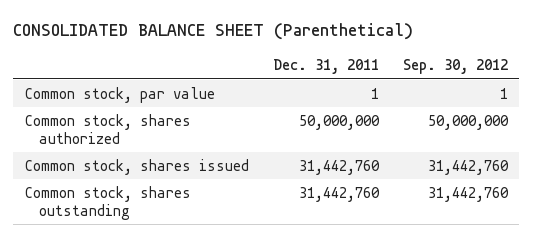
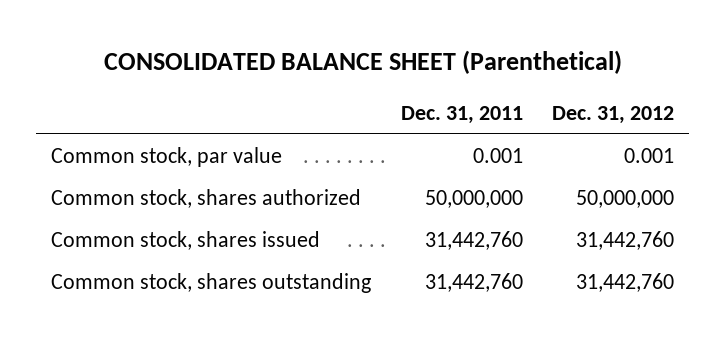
[402,59,508,75] Sep. 30, 2012 -> none
none -> [552,106,675,125] Dec. 31, 2012
[370,87,379,99] 1 -> [472,147,523,163] 0.001

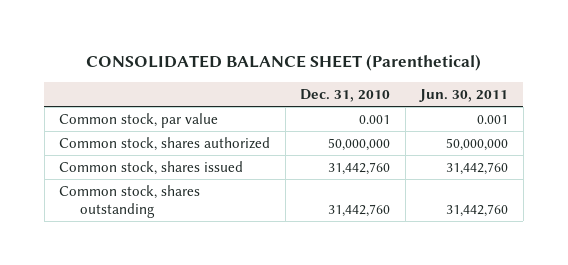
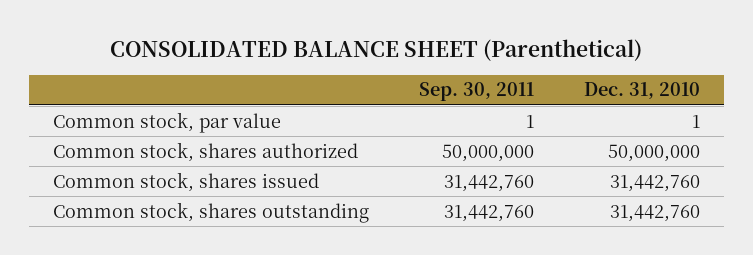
[419,88,509,102] Jun. 30, 2011 -> none
none -> [418,82,534,102] Sep. 30, 2011
[359,114,391,124] 0.001 -> [691,114,700,128] 1

